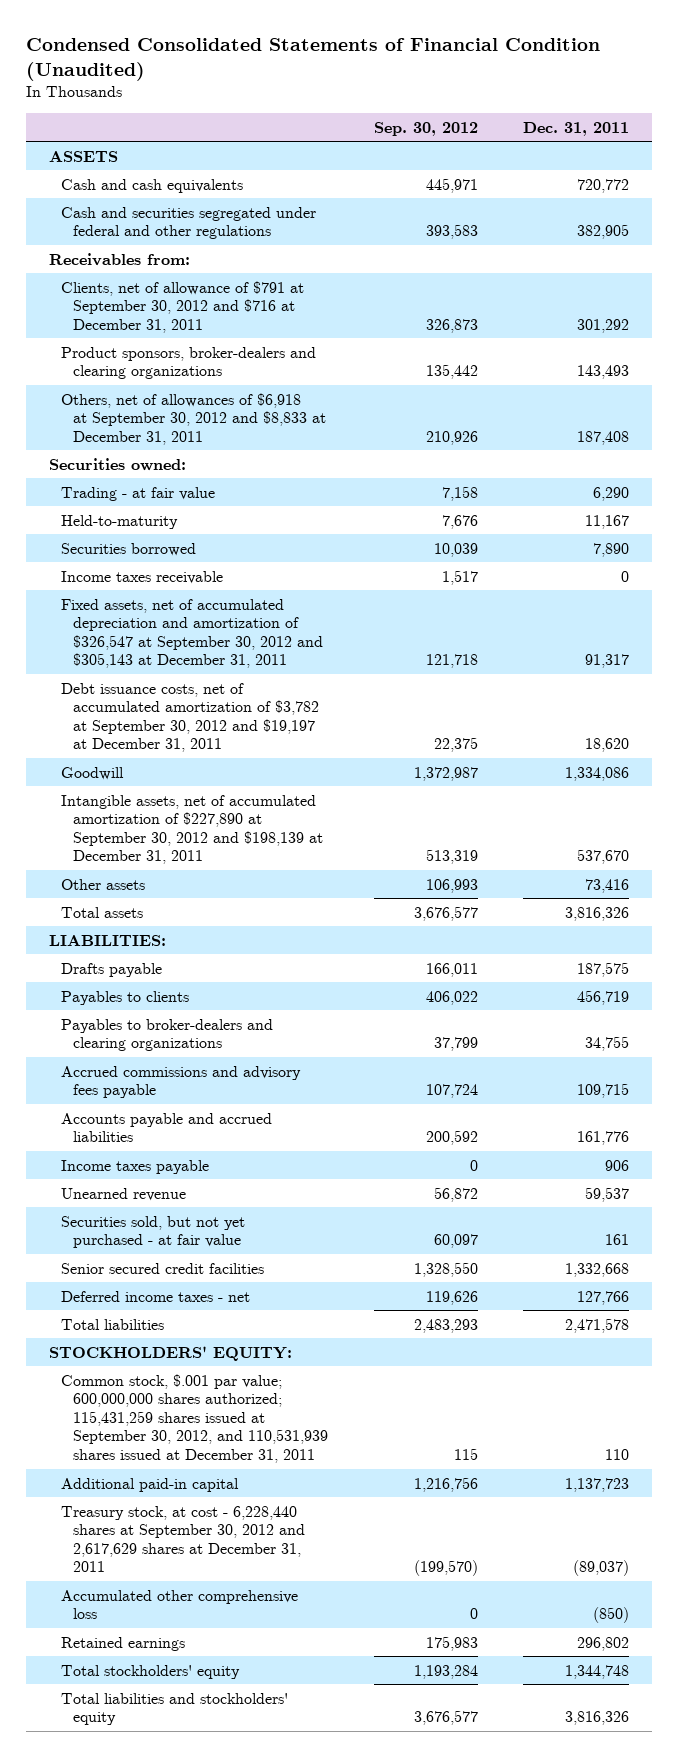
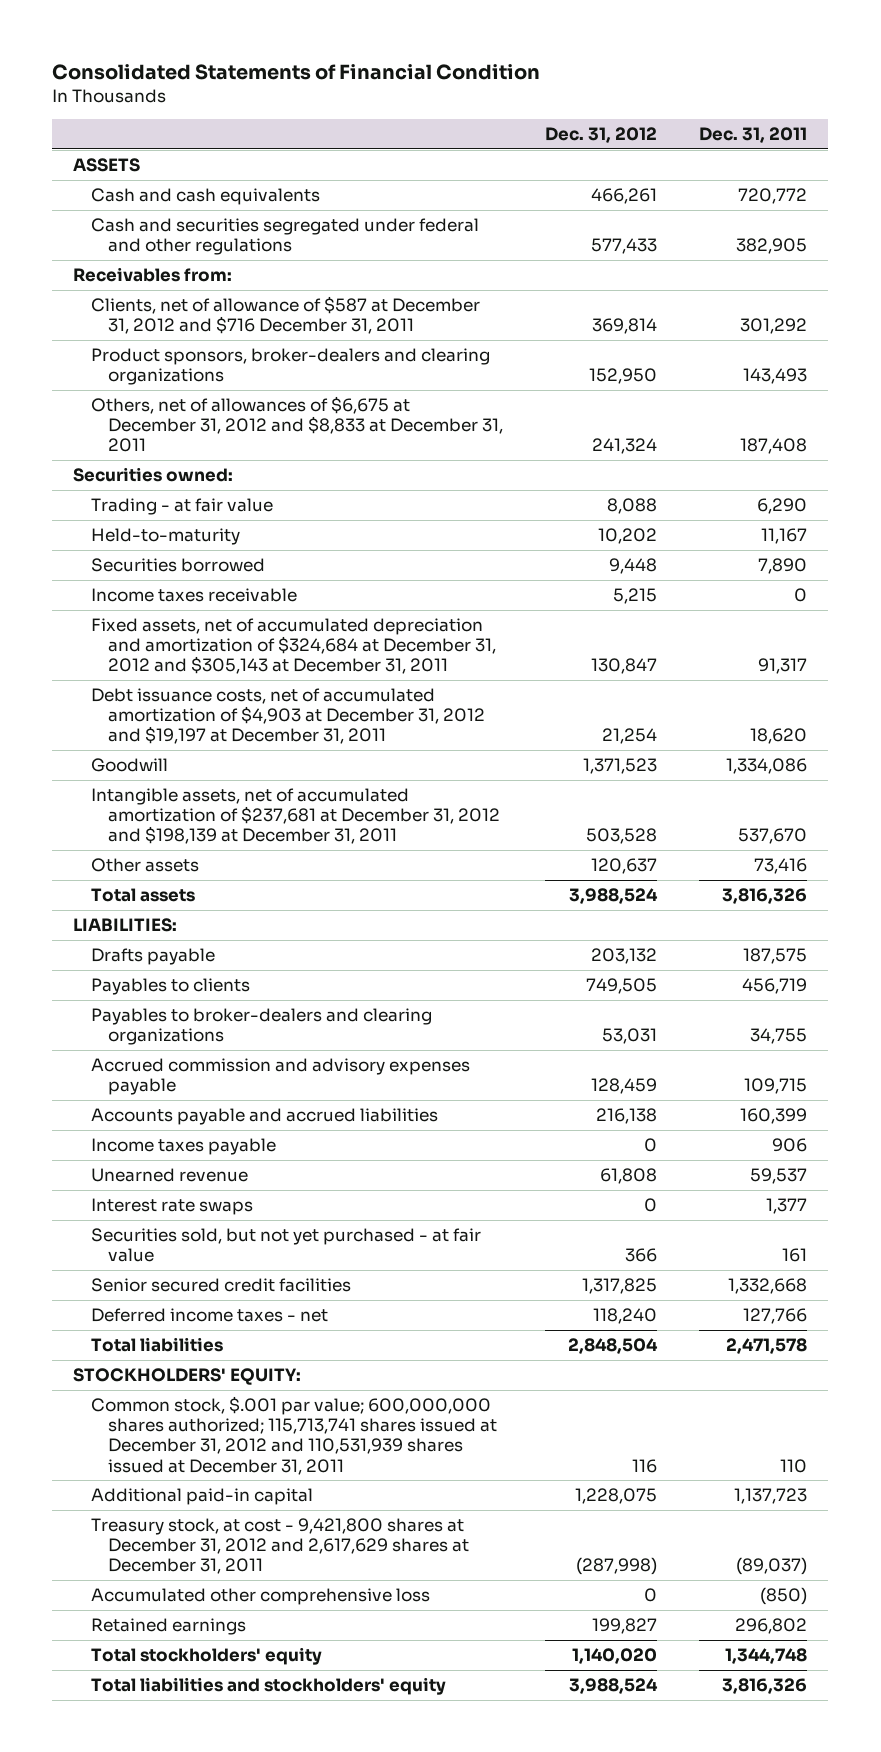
[26,38,601,81] Condensed Consolidated Statements of Financial Condition (Unaudited) -> [52,63,541,80] Consolidated Statements of Financial Condition
[373,121,478,136] Sep. 30, 2012 -> none
none -> [545,127,658,144] Dec. 31, 2012
[61,280,305,333] Clients, net of allowance of $791 at September 30, 2012 and $716 at December 31, 2011 -> [90,296,480,335] Clients, net of allowance of $587 at December 31, 2012 and $716 December 31, 2011
[61,392,327,445] Others, net of allowances of $6,918 at September 30, 2012 and $8,833 at December 31, 2011 -> [90,396,504,453] Others, net of allowances of $6,675 at December 31, 2012 and $8,833 at December 31, 2011
[61,598,324,669] Fixed assets, net of accumulated depreciation and amortization of $326,547 at September 30, 2012 and $305,143 at December 31, 2011 -> [90,618,497,675] Fixed assets, net of accumulated depreciation and amortization of $324,684 at December 31, 2012 and $305,143 at December 31, 2011
[61,682,320,753] Debt issuance costs, net of accumulated amortization of $3,782 at September 30, 2012 and $19,197 at December 31, 2011 -> [90,688,486,745] Debt issuance costs, net of accumulated amortization of $4,903 at December 31, 2012 and $19,197 at December 31, 2011
[61,794,324,865] Intangible assets, net of accumulated amortization of $227,890 at September 30, 2012 and $198,139 at December 31, 2011 -> [90,788,501,845] Intangible assets, net of accumulated amortization of $237,681 at December 31, 2012 and $198,139 at December 31, 2011
[61,1065,302,1099] Accrued commissions and advisory fees payable -> [90,1058,470,1096] Accrued commission and advisory expenses payable
[577,1131,630,1146] 161,776 -> [740,1108,808,1125] 160,399
none -> [90,1198,253,1216] Interest rate swaps
[61,1373,329,1463] Common stock, $.001 par value; 600,000,000 shares authorized; 115,431,259 shares issued at September 30, 2012, and 110,531,939 shares issued at December 31, 2011 -> [90,1396,498,1475] Common stock, $.001 par value; 600,000,000 shares authorized; 115,713,741 shares issued at December 31, 2012 and 110,531,939 shares issued at December 31, 2011
[61,1505,306,1573] Treasury stock, at cost - 6,228,440 shares at September 30, 2012 and 2,617,629 shares at December 31, 2011 -> [90,1518,470,1575] Treasury stock, at cost - 9,421,800 shares at December 31, 2012 and 2,617,629 shares at December 31, 2011

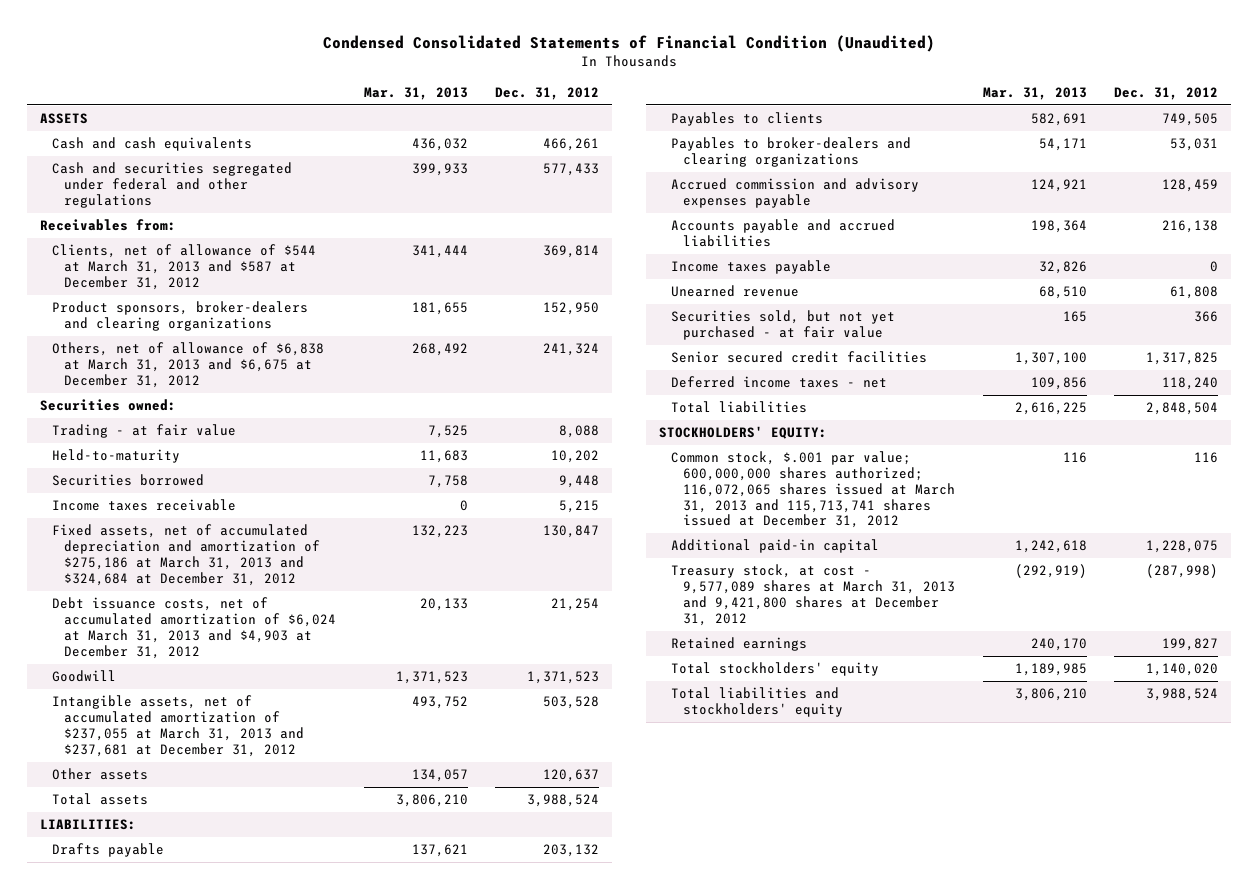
[52,63,541,80] Consolidated Statements of Financial Condition -> [323,34,936,52] Condensed Consolidated Statements of Financial Condition (Unaudited)
[699,127,808,144] Dec. 31, 2011 -> none
none -> [363,86,468,100] Mar. 31, 2013
[90,296,480,335] Clients, net of allowance of $587 at December 31, 2012 and $716 December 31, 2011 -> [52,244,317,290] Clients, net of allowance of $544 at March 31, 2013 and $587 at December 31, 2012
[90,396,504,453] Others, net of allowances of $6,675 at December 31, 2012 and $8,833 at December 31, 2011 -> [52,342,325,388] Others, net of allowance of $6,838 at March 31, 2013 and $6,675 at December 31, 2012
[90,618,497,675] Fixed assets, net of accumulated depreciation and amortization of $324,684 at December 31, 2012 and $305,143 at December 31, 2011 -> [52,524,321,586] Fixed assets, net of accumulated depreciation and amortization of $275,186 at March 31, 2013 and $324,684 at December 31, 2012
[90,688,486,745] Debt issuance costs, net of accumulated amortization of $4,903 at December 31, 2012 and $19,197 at December 31, 2011 -> [52,597,337,659] Debt issuance costs, net of accumulated amortization of $6,024 at March 31, 2013 and $4,903 at December 31, 2012
[90,788,501,845] Intangible assets, net of accumulated amortization of $237,681 at December 31, 2012 and $198,139 at December 31, 2011 -> [52,695,305,757] Intangible assets, net of accumulated amortization of $237,055 at March 31, 2013 and $237,681 at December 31, 2012
[90,1198,253,1216] Interest rate swaps -> none
[90,1396,498,1475] Common stock, $.001 par value; 600,000,000 shares authorized; 115,713,741 shares issued at December 31, 2012 and 110,531,939 shares issued at December 31, 2011 -> [671,451,956,529] Common stock, $.001 par value; 600,000,000 shares authorized; 116,072,065 shares issued at March 31, 2013 and 115,713,741 shares issued at December 31, 2012
[90,1588,430,1606] Accumulated other comprehensive loss -> none
[90,1518,470,1575] Treasury stock, at cost - 9,421,800 shares at December 31, 2012 and 2,617,629 shares at December 31, 2011 -> [671,564,956,626] Treasury stock, at cost - 9,577,089 shares at March 31, 2013 and 9,421,800 shares at December 31, 2012

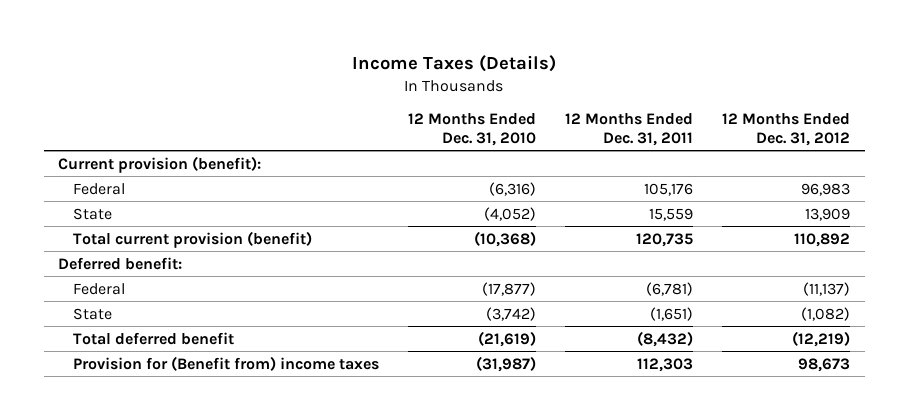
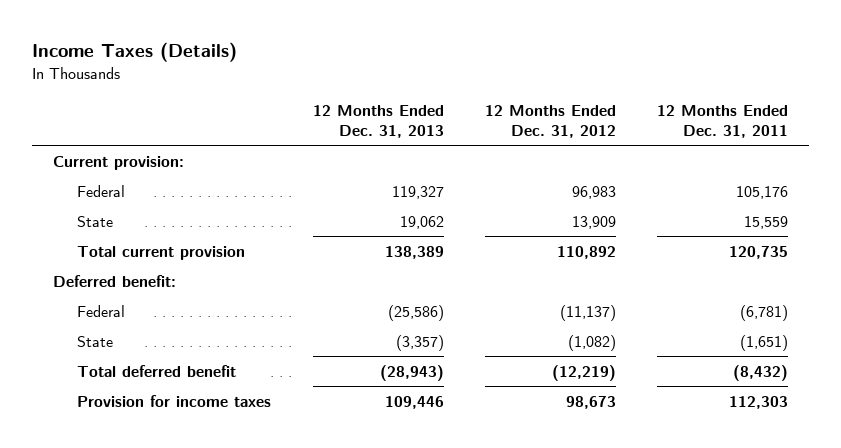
[407,113,536,146] 12 Months Ended Dec. 31, 2010 -> none
none -> [312,104,444,139] 12 Months Ended Dec. 31, 2013
[58,155,262,173] Current provision (benefit): -> [53,155,185,170] Current provision:
[72,230,312,248] Total current provision (benefit) -> [77,245,246,260] Total current provision
[72,355,379,371] Provision for (Benefit from) income taxes -> [77,394,272,407] Provision for income taxes

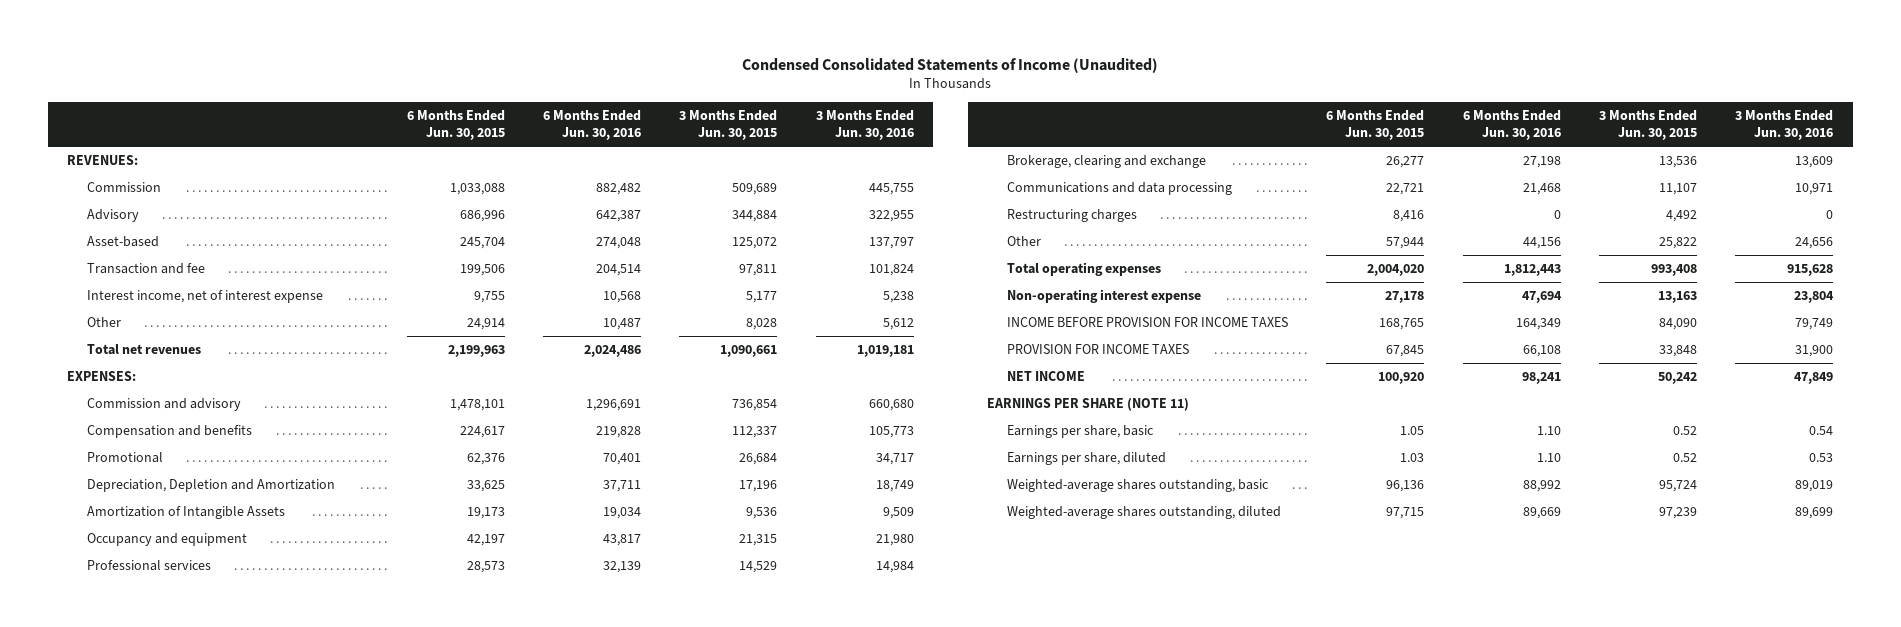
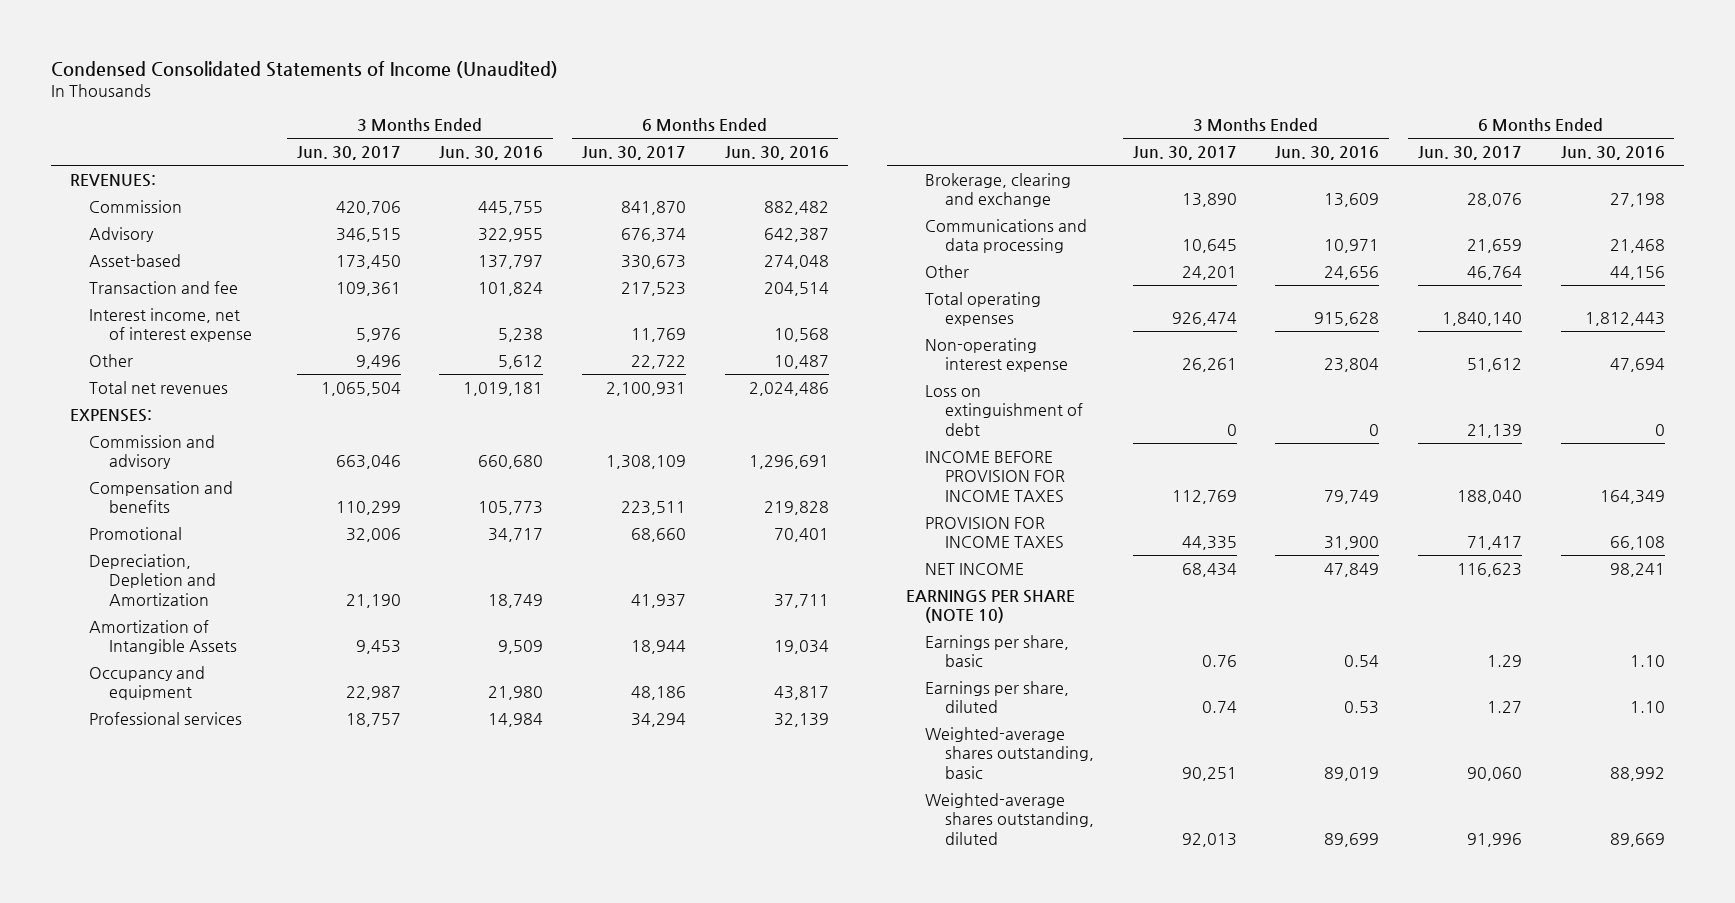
[406,110,505,141] 6 Months Ended Jun. 30, 2015 -> none
[679,110,778,141] 3 Months Ended Jun. 30, 2015 -> none
none -> [296,146,401,161] Jun. 30, 2017
none -> [581,146,686,161] Jun. 30, 2017
[1006,209,1137,223] Restructuring charges -> none
none -> [925,384,1083,436] Loss on extinguishment of debt
[986,398,1189,412] EARNINGS PER SHARE (NOTE 11) -> [906,589,1076,624] EARNINGS PER SHARE (NOTE 10)

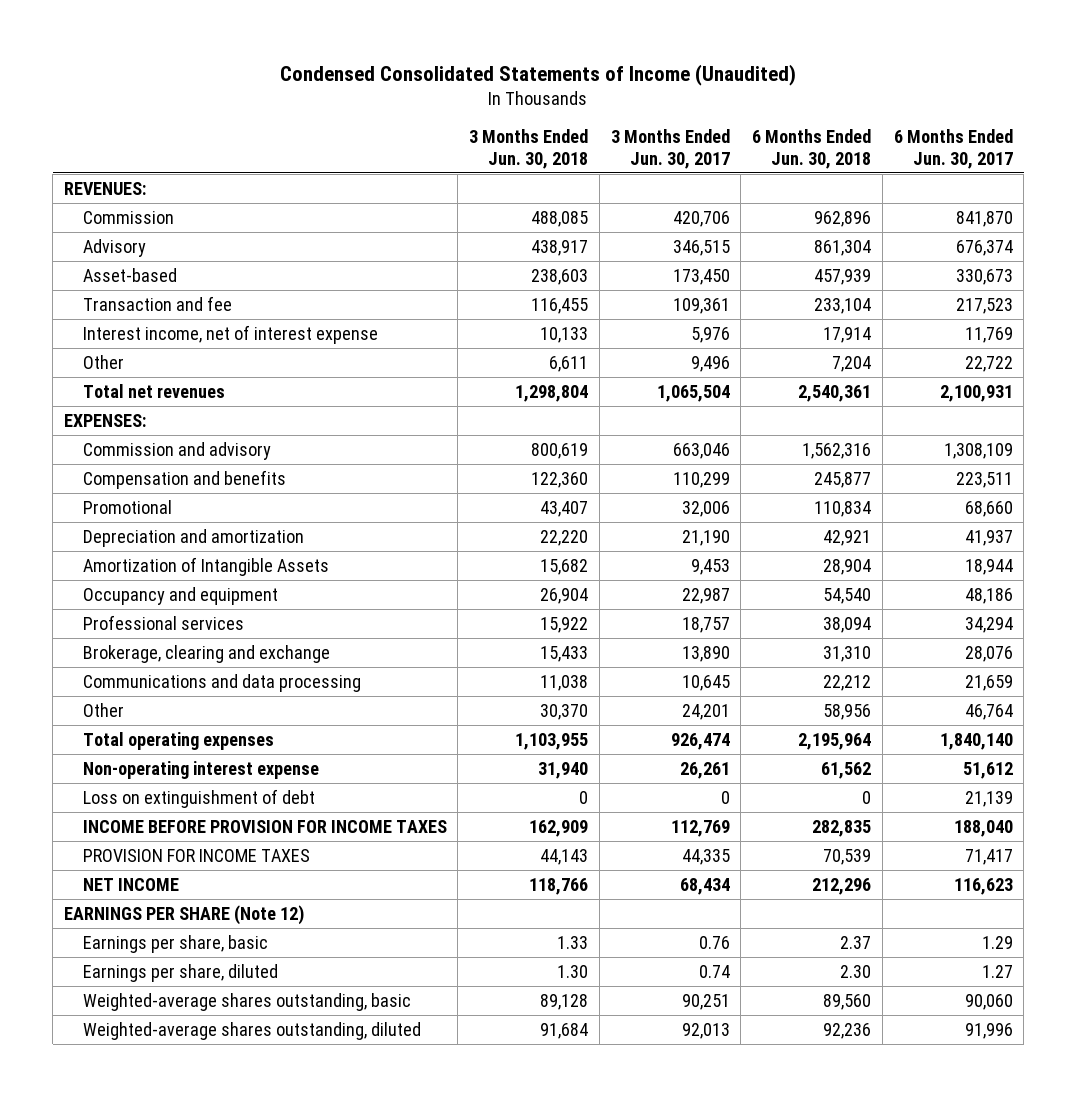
[439,146,544,161] Jun. 30, 2016 -> none
[724,146,829,161] Jun. 30, 2016 -> none
none -> [469,129,589,169] 3 Months Ended Jun. 30, 2018
none -> [752,129,872,169] 6 Months Ended Jun. 30, 2018
[89,553,216,606] Depreciation, Depletion and Amortization -> [82,528,304,547] Depreciation and amortization
[906,589,1076,624] EARNINGS PER SHARE (NOTE 10) -> [64,904,305,925] EARNINGS PER SHARE (Note 12)

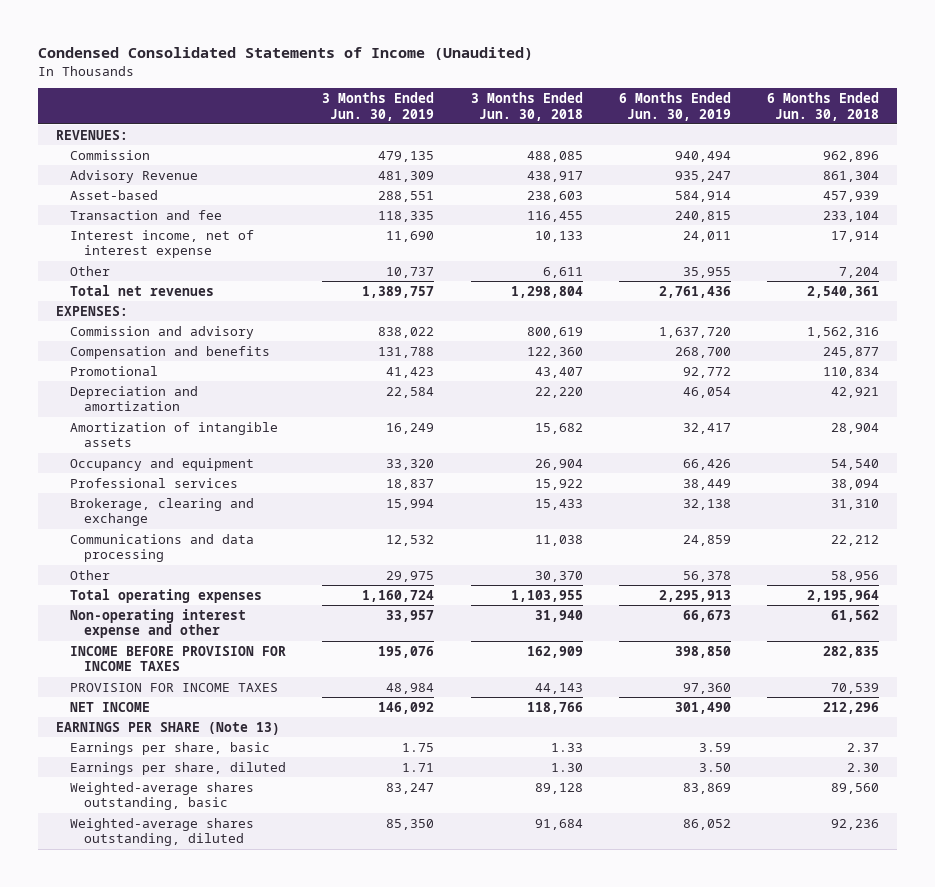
[610,129,730,169] 3 Months Ended Jun. 30, 2017 -> none
[893,129,1013,169] 6 Months Ended Jun. 30, 2017 -> none
none -> [322,92,435,121] 3 Months Ended Jun. 30, 2019
none -> [618,92,731,121] 6 Months Ended Jun. 30, 2019
[82,238,146,257] Advisory -> [70,169,199,183] Advisory Revenue
[82,556,329,576] Amortization of Intangible Assets -> [70,421,279,448] Amortization of intangible assets
[82,788,315,808] Loss on extinguishment of debt -> none
[82,760,319,779] Non-operating interest expense -> [70,608,247,639] Non-operating interest expense and other
[64,904,305,925] EARNINGS PER SHARE (Note 12) -> [56,721,281,735] EARNINGS PER SHARE (Note 13)

